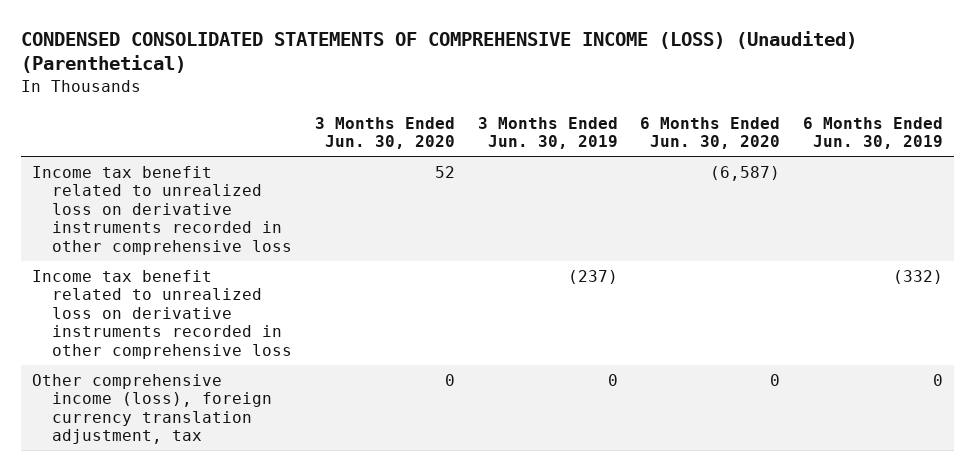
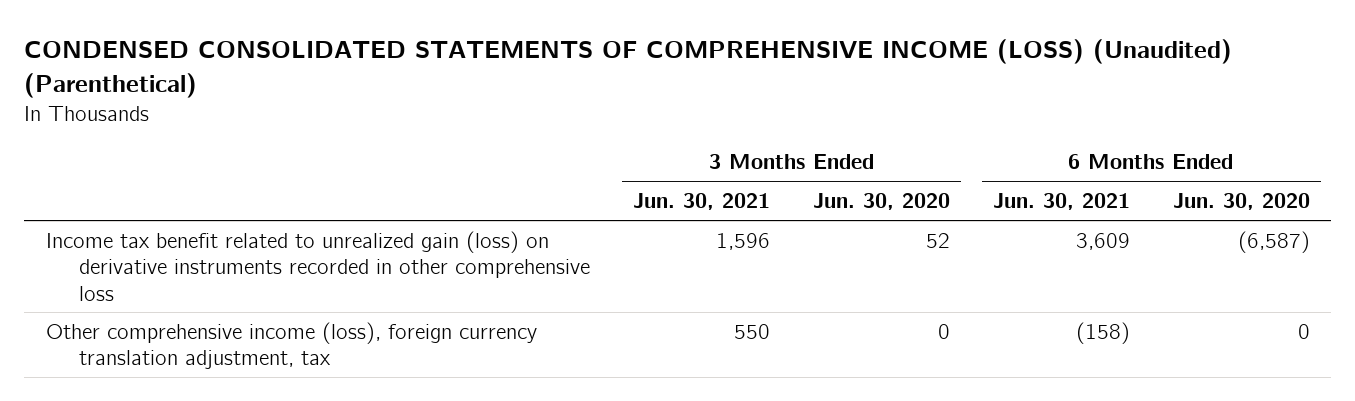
[477,116,618,150] 3 Months Ended Jun. 30, 2019 -> none
[803,116,944,150] 6 Months Ended Jun. 30, 2019 -> none
none -> [633,193,771,211] Jun. 30, 2021
none -> [992,193,1130,211] Jun. 30, 2021
[32,269,293,359] Income tax benefit related to unrealized loss on derivative instruments recorded in other comprehensive loss -> none
[32,165,293,255] Income tax benefit related to unrealized loss on derivative instruments recorded in other comprehensive loss -> [45,230,591,301] Income tax benefit related to unrealized gain (loss) on derivative instruments recorded in other comprehensive loss

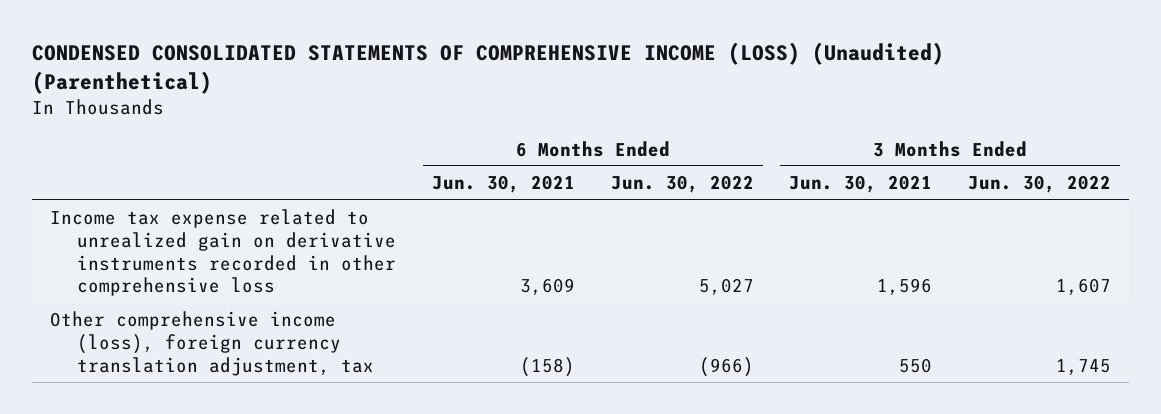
[812,193,950,211] Jun. 30, 2020 -> none
[1172,193,1310,211] Jun. 30, 2020 -> none
none -> [610,175,754,194] Jun. 30, 2022
none -> [968,175,1112,194] Jun. 30, 2022
[45,230,591,301] Income tax benefit related to unrealized gain (loss) on derivative instruments recorded in other comprehensive loss -> [49,209,396,297] Income tax expense related to unrealized gain on derivative instruments recorded in other comprehensive loss

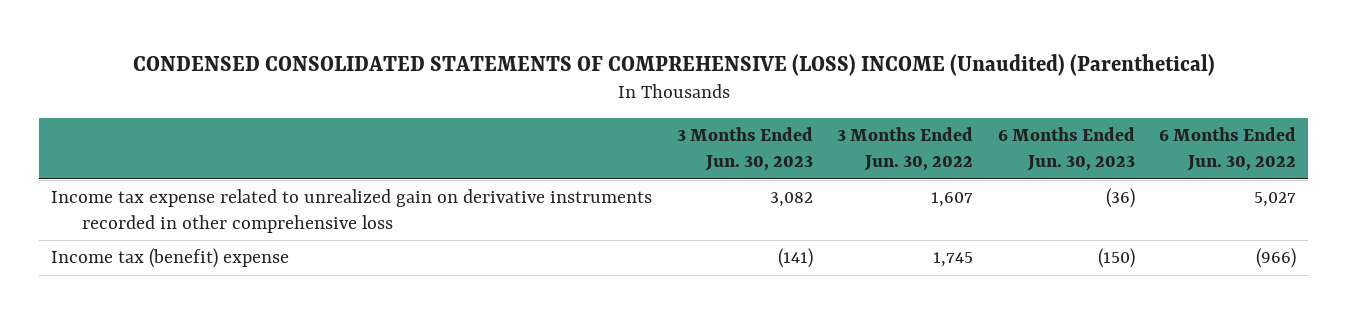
[31,42,944,94] CONDENSED CONSOLIDATED STATEMENTS OF COMPREHENSIVE INCOME (LOSS) (Unaudited) (Parenthetical) -> [132,53,1215,76] CONDENSED CONSOLIDATED STATEMENTS OF COMPREHENSIVE (LOSS) INCOME (Unaudited) (Parenthetical)
[431,175,575,194] Jun. 30, 2021 -> none
[789,175,933,194] Jun. 30, 2021 -> none
none -> [676,127,813,172] 3 Months Ended Jun. 30, 2023
none -> [997,127,1135,172] 6 Months Ended Jun. 30, 2023
[49,311,374,376] Other comprehensive income (loss), foreign currency translation adjustment, tax -> [51,248,290,269] Income tax (benefit) expense

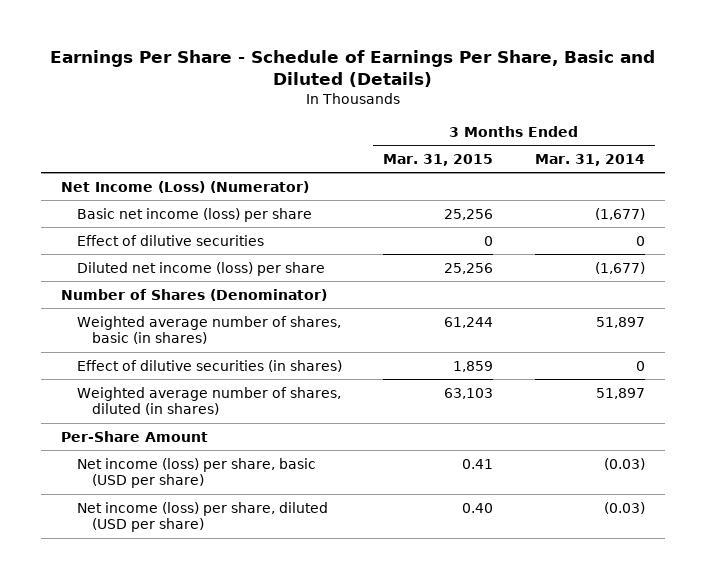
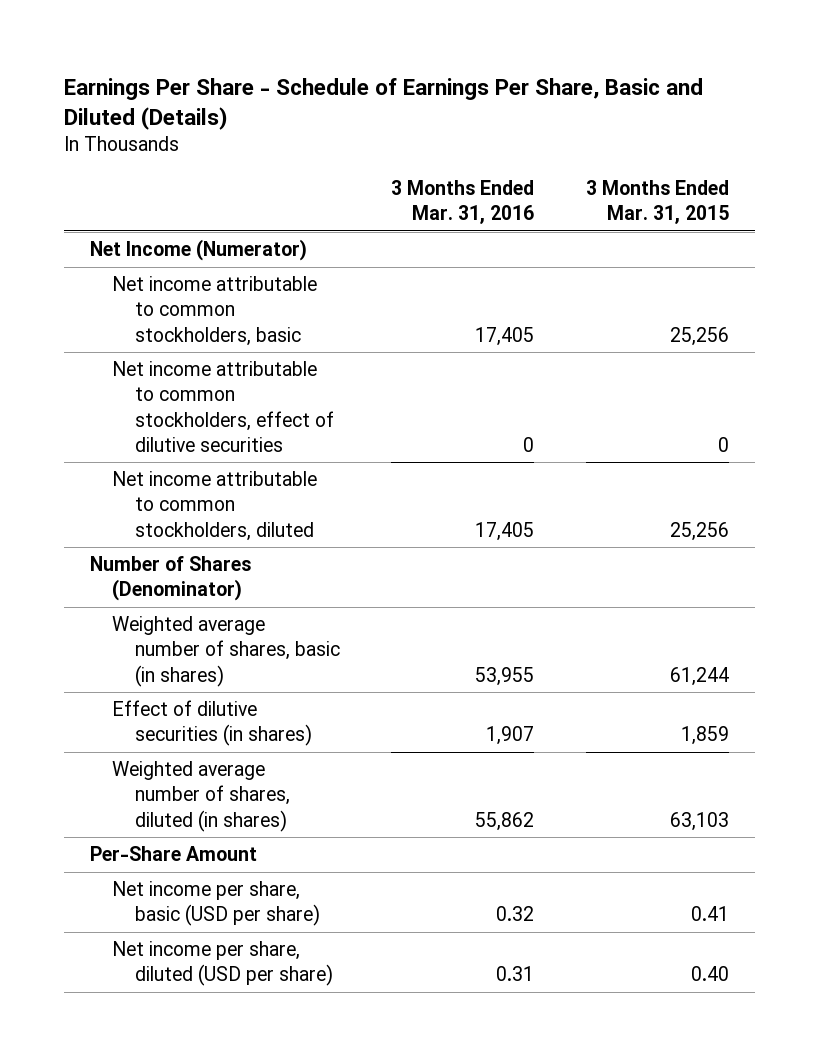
[534,153,645,166] Mar. 31, 2014 -> none
none -> [391,180,535,225] 3 Months Ended Mar. 31, 2016
[61,180,310,193] Net Income (Loss) (Numerator) -> [90,239,308,262] Net Income (Numerator)
[76,207,312,222] Basic net income (loss) per share -> [112,276,318,346] Net income attributable to common stockholders, basic
[76,234,264,246] Effect of dilutive securities -> [112,361,334,452] Net income attributable to common stockholders, effect of dilutive securities
[76,261,325,276] Diluted net income (loss) per share -> [112,471,318,541] Net income attributable to common stockholders, diluted
[76,457,316,489] Net income (loss) per share, basic (USD per share) -> [112,881,320,927] Net income per share, basic (USD per share)
[76,501,328,533] Net income (loss) per share, diluted (USD per share) -> [112,941,333,987] Net income per share, diluted (USD per share)

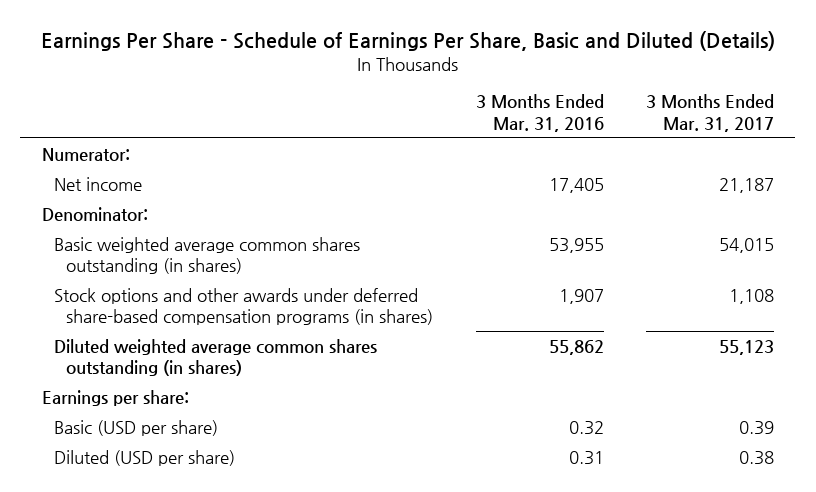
[585,180,729,225] 3 Months Ended Mar. 31, 2015 -> none
none -> [646,94,775,132] 3 Months Ended Mar. 31, 2017
[112,361,334,452] Net income attributable to common stockholders, effect of dilutive securities -> none
[112,471,318,541] Net income attributable to common stockholders, diluted -> none
[90,239,308,262] Net Income (Numerator) -> [41,147,130,161] Numerator:
[112,276,318,346] Net income attributable to common stockholders, basic -> [53,176,142,191] Net income
[90,556,252,602] Number of Shares (Denominator) -> [41,206,148,221] Denominator:
[112,616,340,687] Weighted average number of shares, basic (in shares) -> [53,236,360,275] Basic weighted average common shares outstanding (in shares)
[112,700,312,747] Effect of dilutive securities (in shares) -> [53,287,434,326] Stock options and other awards under deferred share-based compensation programs (in shares)
[112,761,290,832] Weighted average number of shares, diluted (in shares) -> [53,338,377,377] Diluted weighted average common shares outstanding (in shares)
[90,846,258,862] Per-Share Amount -> [41,389,189,406] Earnings per share:
[112,881,320,927] Net income per share, basic (USD per share) -> [53,419,218,436] Basic (USD per share)
[112,941,333,987] Net income per share, diluted (USD per share) -> [53,449,235,466] Diluted (USD per share)

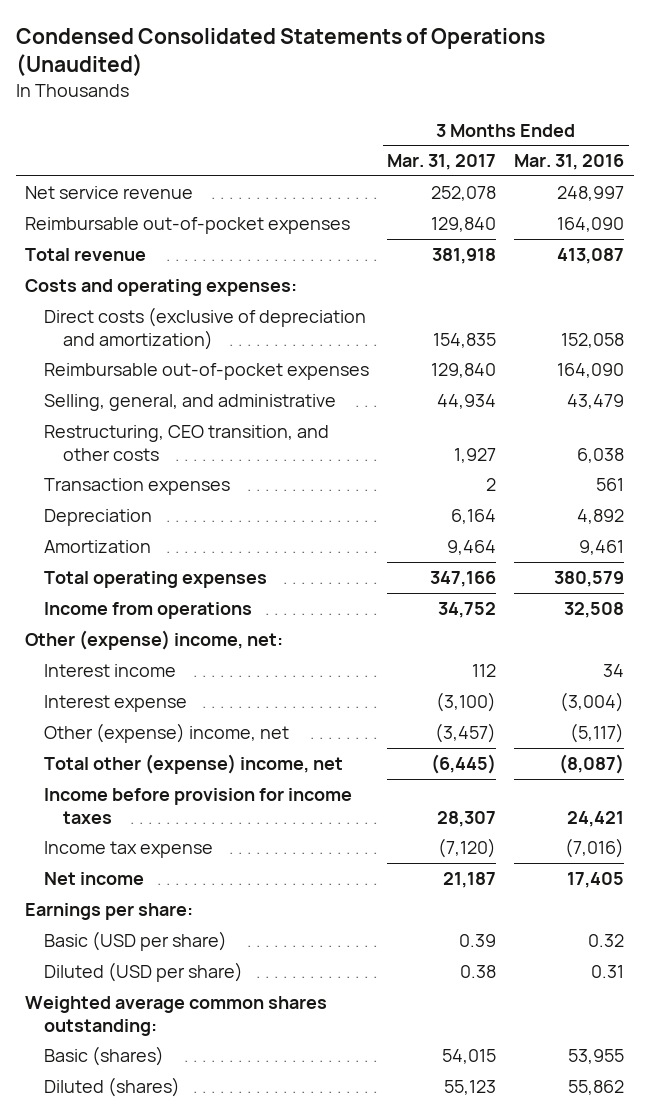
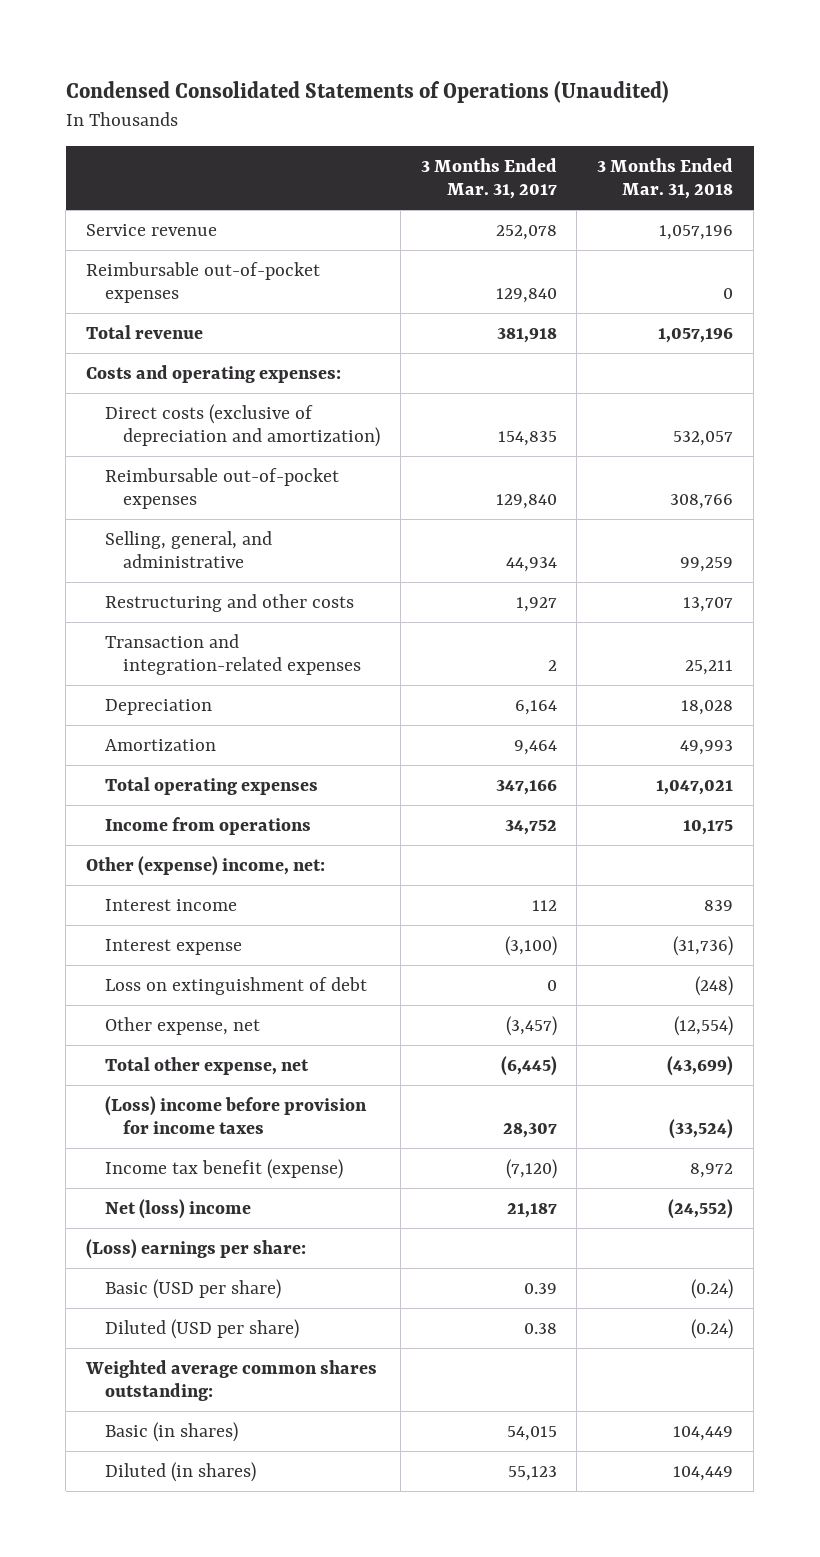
[514,154,625,171] Mar. 31, 2016 -> none
none -> [597,157,734,200] 3 Months Ended Mar. 31, 2018
[25,185,194,199] Net service revenue -> [86,223,218,236] Service revenue
[43,477,230,495] Transaction expenses -> none
[43,424,329,461] Restructuring, CEO transition, and other costs -> [104,593,354,612] Restructuring and other costs
none -> [104,633,361,676] Transaction and integration-related expenses
none -> [104,976,367,995] Loss on extinguishment of debt
[43,722,289,743] Other (expense) income, net -> [104,1016,260,1035] Other expense, net
[43,753,343,774] Total other (expense) income, net -> [104,1056,309,1075] Total other expense, net
[43,787,352,824] Income before provision for income taxes -> [104,1095,367,1135] (Loss) income before provision for income taxes
[43,840,213,858] Income tax expense -> [104,1158,343,1179] Income tax benefit (expense)
[43,871,144,885] Net income -> [104,1198,251,1219] Net (loss) income
[25,902,194,920] Earnings per share: -> [86,1238,307,1259] (Loss) earnings per share:
[43,1045,164,1066] Basic (shares) -> [104,1421,238,1442] Basic (in shares)
[43,1076,180,1097] Diluted (shares) -> [104,1461,256,1482] Diluted (in shares)

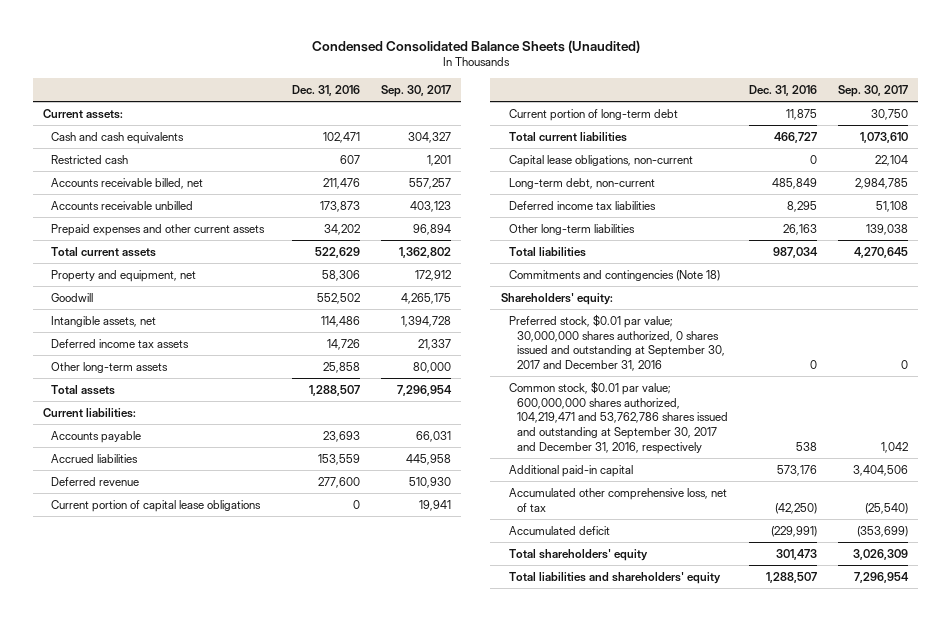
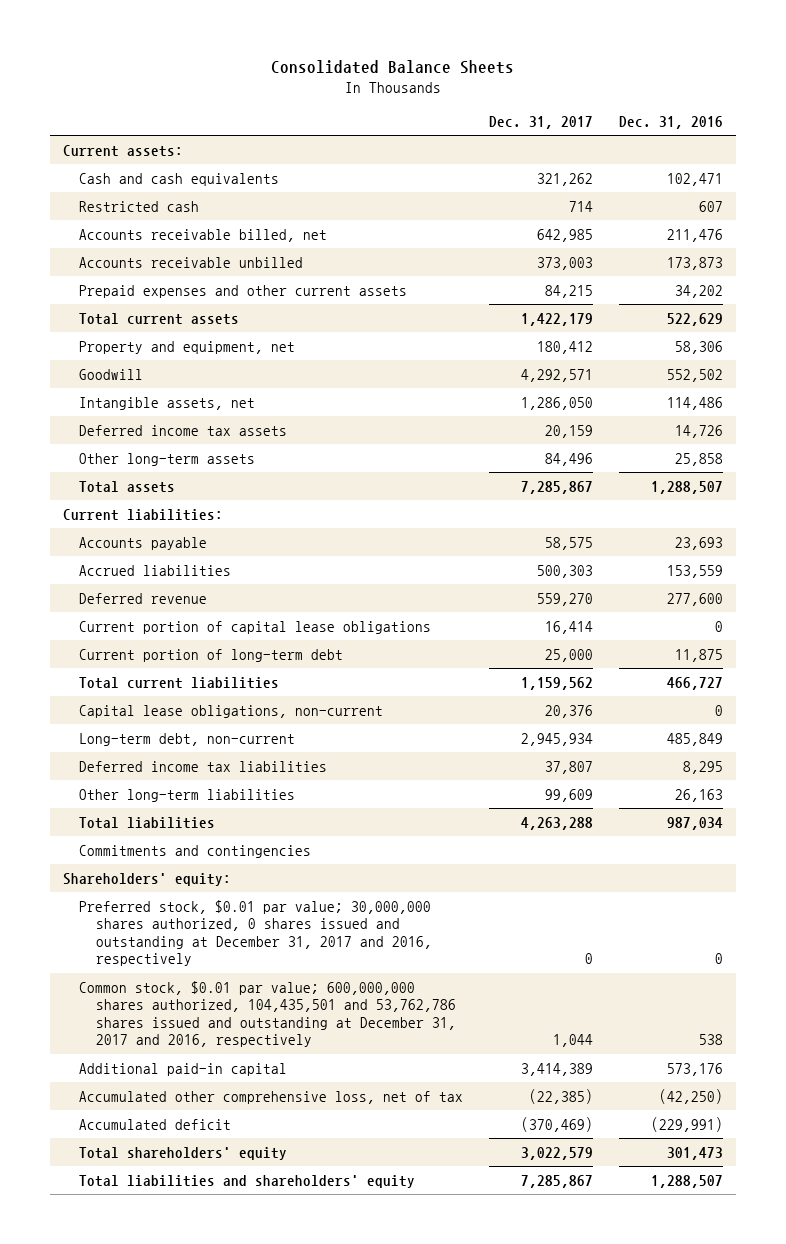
[311,39,640,53] Condensed Consolidated Balance Sheets (Unaudited) -> [270,60,514,75] Consolidated Balance Sheets
[380,84,451,97] Sep. 30, 2017 -> none
none -> [489,115,594,129] Dec. 31, 2017
[508,269,720,281] Commitments and contingencies (Note 18) -> [79,844,312,858] Commitments and contingencies
[508,313,725,371] Preferred stock, $0.01 par value; 30,000,000 shares authorized, 0 shares issued and outstanding at September 30, 2017 and December 31, 2016 -> [79,899,432,967] Preferred stock, $0.01 par value; 30,000,000 shares authorized, 0 shares issued and outstanding at December 31, 2017 and 2016, respectively
[508,380,728,454] Common stock, $0.01 par value; 600,000,000 shares authorized, 104,219,471 and 53,762,786 shares issued and outstanding at September 30, 2017 and December 31, 2016, respectively -> [79,980,456,1048] Common stock, $0.01 par value; 600,000,000 shares authorized, 104,435,501 and 53,762,786 shares issued and outstanding at December 31, 2017 and 2016, respectively

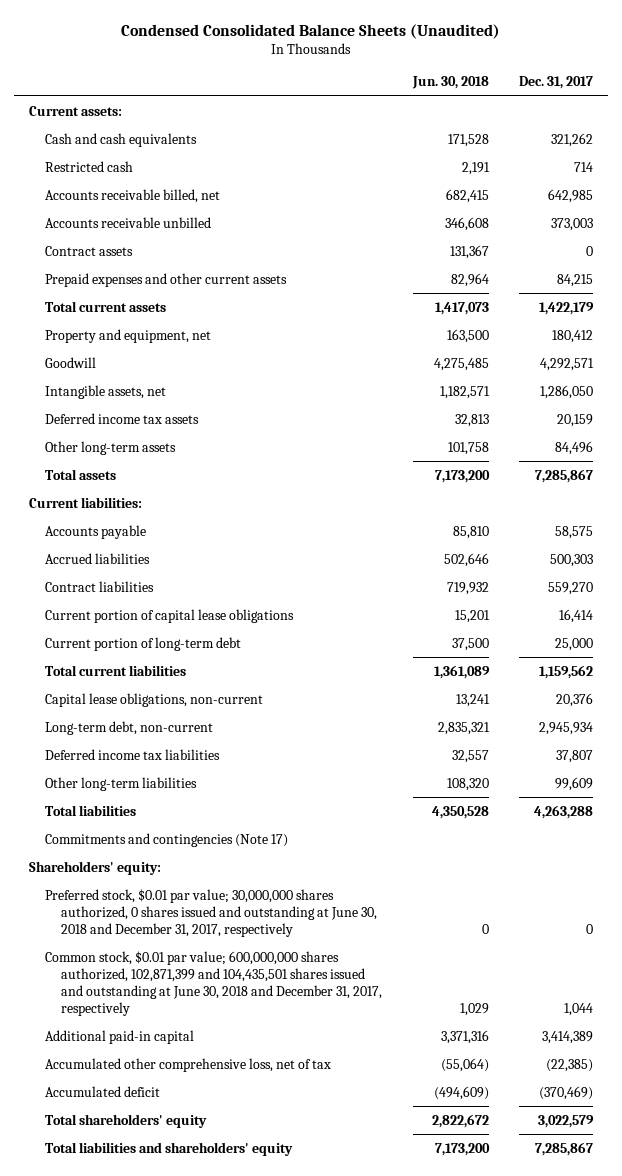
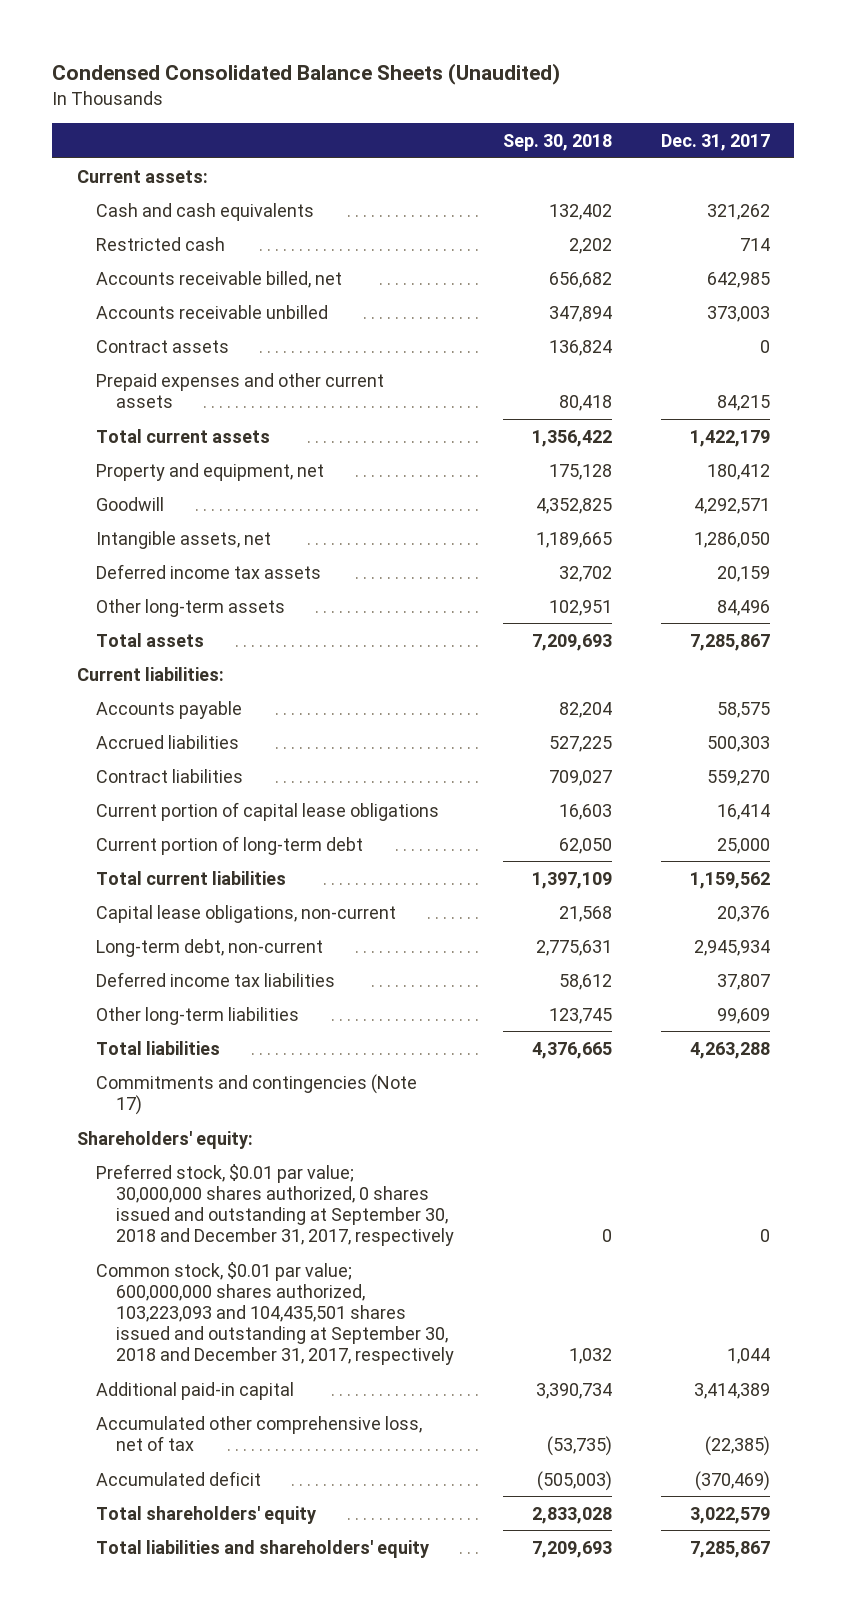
[411,76,489,90] Jun. 30, 2018 -> none
none -> [503,133,613,151] Sep. 30, 2018
[45,888,378,937] Preferred stock, $0.01 par value; 30,000,000 shares authorized, 0 shares issued and outstanding at June 30, 2018 and December 31, 2017, respectively -> [96,1163,455,1247] Preferred stock, $0.01 par value; 30,000,000 shares authorized, 0 shares issued and outstanding at September 30, 2018 and December 31, 2017, respectively
[45,950,383,1016] Common stock, $0.01 par value; 600,000,000 shares authorized, 102,871,399 and 104,435,501 shares issued and outstanding at June 30, 2018 and December 31, 2017, respectively -> [96,1261,455,1366] Common stock, $0.01 par value; 600,000,000 shares authorized, 103,223,093 and 104,435,501 shares issued and outstanding at September 30, 2018 and December 31, 2017, respectively

